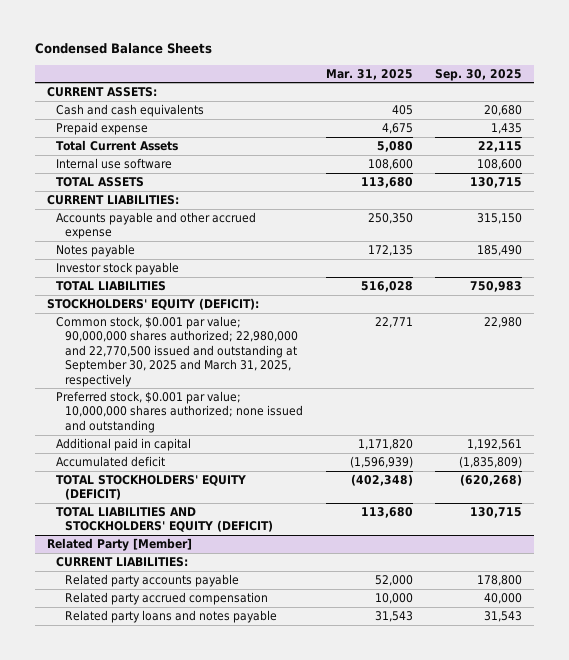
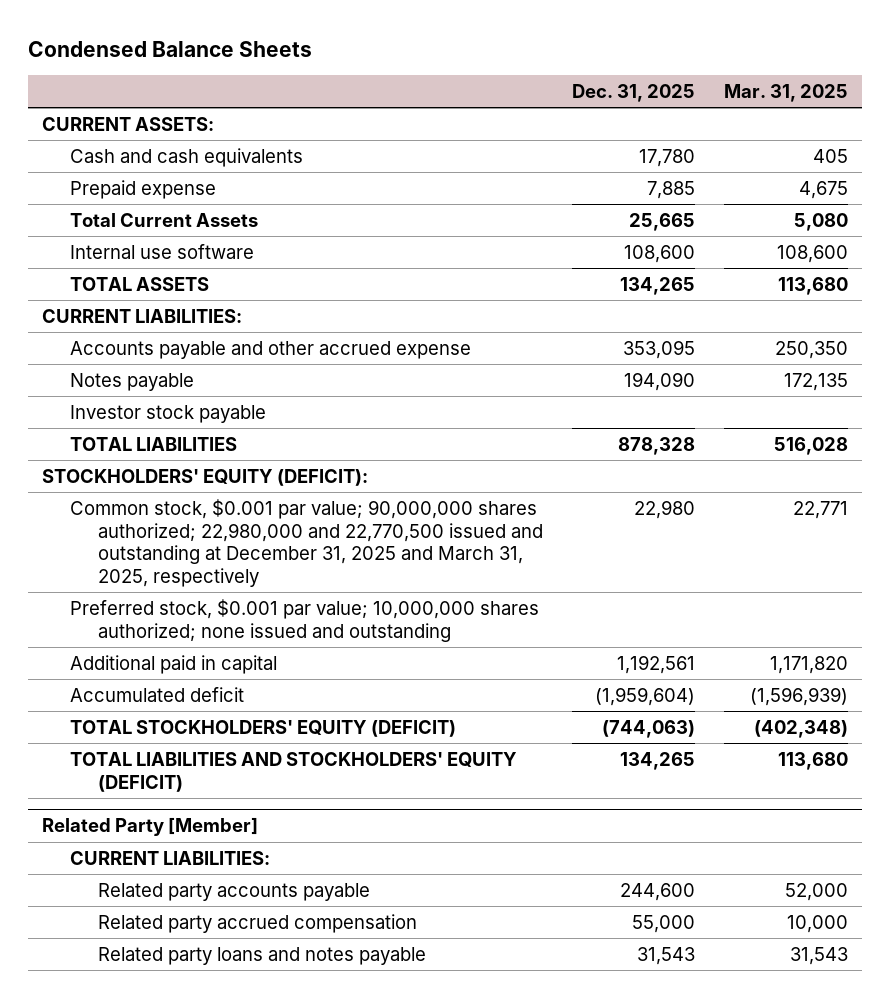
[435,68,523,81] Sep. 30, 2025 -> none
none -> [572,83,696,102] Dec. 31, 2025
[55,316,299,387] Common stock, $0.001 par value; 90,000,000 shares authorized; 22,980,000 and 22,770,500 issued and outstanding at September 30, 2025 and March 31, 2025, respectively -> [70,498,544,587] Common stock, $0.001 par value; 90,000,000 shares authorized; 22,980,000 and 22,770,500 issued and outstanding at December 31, 2025 and March 31, 2025, respectively

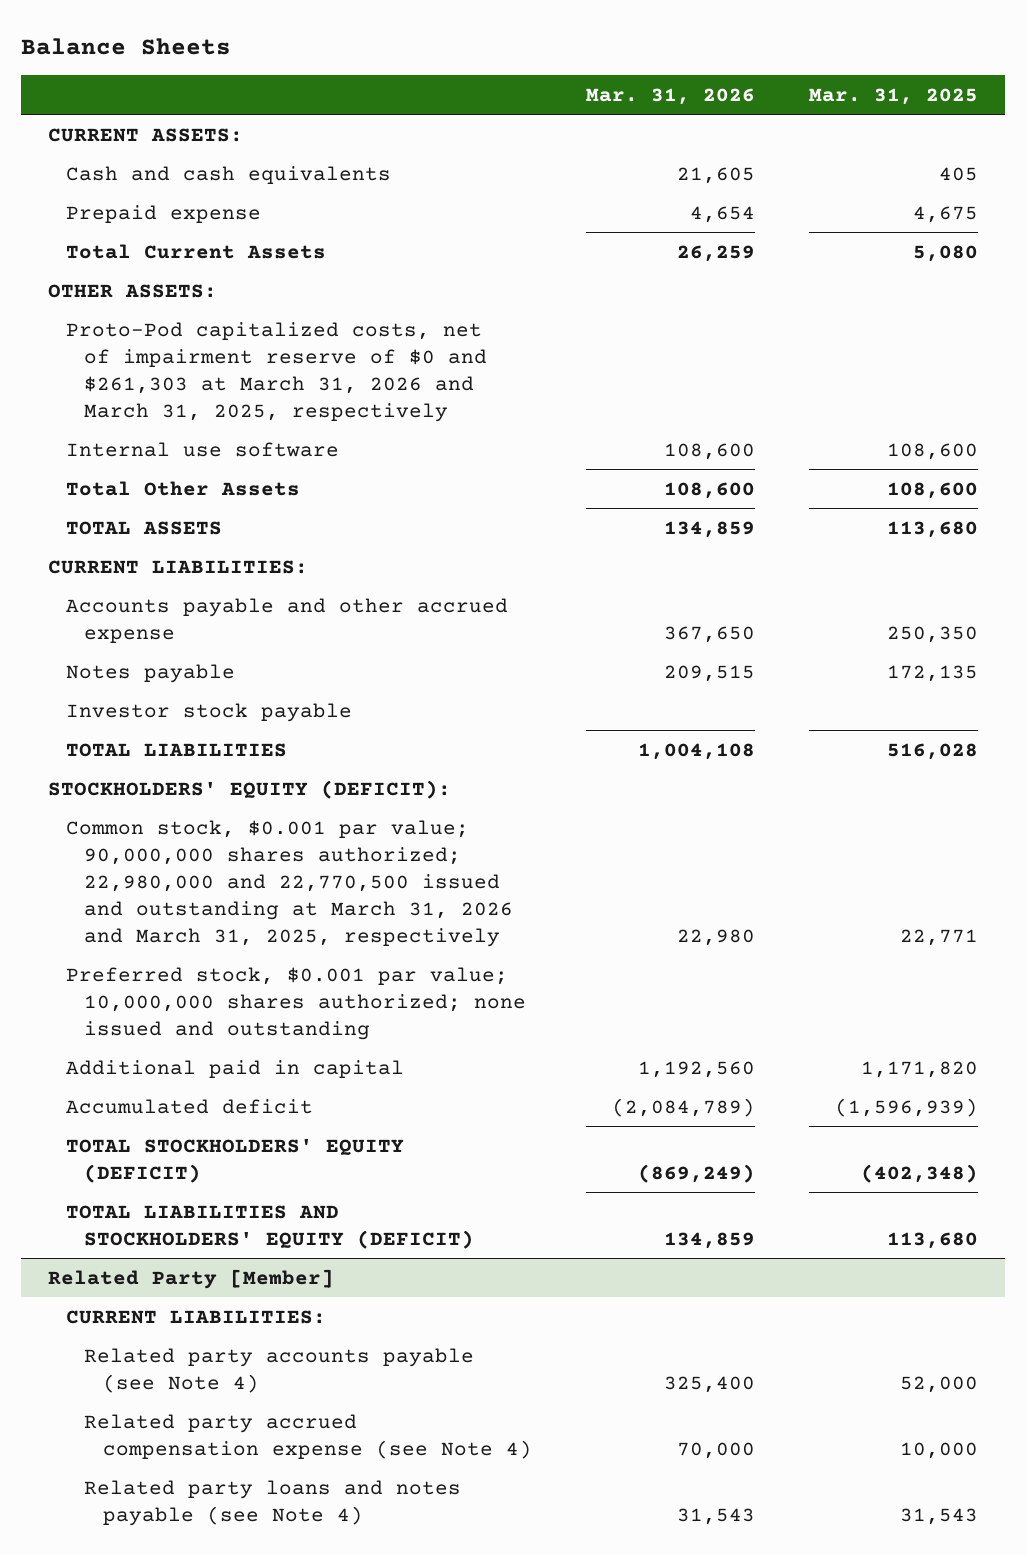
[28,40,313,57] Condensed Balance Sheets -> [20,37,231,55] Balance Sheets
[572,83,696,102] Dec. 31, 2025 -> none
none -> [585,87,755,105] Mar. 31, 2026
none -> [48,283,218,298] OTHER ASSETS:
none -> [66,321,488,422] Proto-Pod capitalized costs, net of impairment reserve of $0 and $261,303 at March 31, 2026 and March 31, 2025, respectively
none -> [66,480,301,496] Total Other Assets
[70,498,544,587] Common stock, $0.001 par value; 90,000,000 shares authorized; 22,980,000 and 22,770,500 issued and outstanding at December 31, 2025 and March 31, 2025, respectively -> [66,819,514,947] Common stock, $0.001 par value; 90,000,000 shares authorized; 22,980,000 and 22,770,500 issued and outstanding at March 31, 2026 and March 31, 2025, respectively
[98,882,371,901] Related party accounts payable -> [84,1347,475,1393] Related party accounts payable (see Note 4)
[98,913,418,933] Related party accrued compensation -> [84,1413,532,1459] Related party accrued compensation expense (see Note 4)
[98,946,427,965] Related party loans and notes payable -> [84,1479,462,1526] Related party loans and notes payable (see Note 4)

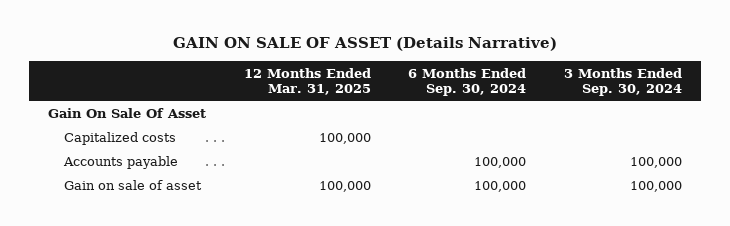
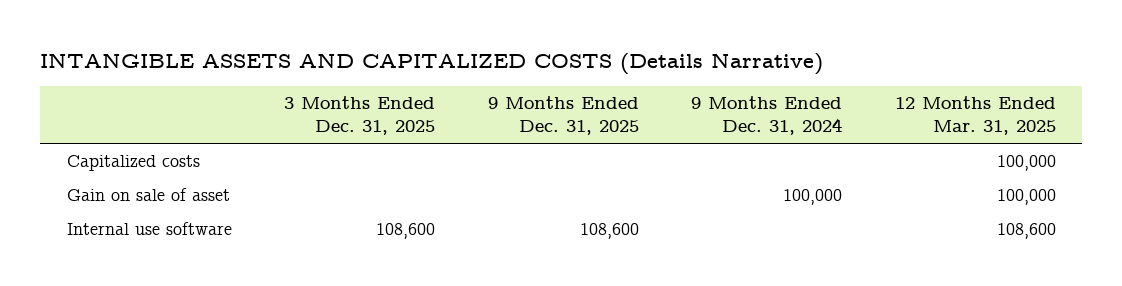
[172,37,557,52] GAIN ON SALE OF ASSET (Details Narrative) -> [40,53,824,76] INTANGIBLE ASSETS AND CAPITALIZED COSTS (Details Narrative)
[408,67,527,96] 6 Months Ended Sep. 30, 2024 -> none
[564,67,683,96] 3 Months Ended Sep. 30, 2024 -> none
none -> [284,96,436,136] 3 Months Ended Dec. 31, 2025
none -> [487,96,639,136] 9 Months Ended Dec. 31, 2025
none -> [691,96,843,136] 9 Months Ended Dec. 31, 2024
[47,107,206,118] Gain On Sale Of Asset -> none
[62,155,178,169] Accounts payable -> none
none -> [66,222,232,236] Internal use software

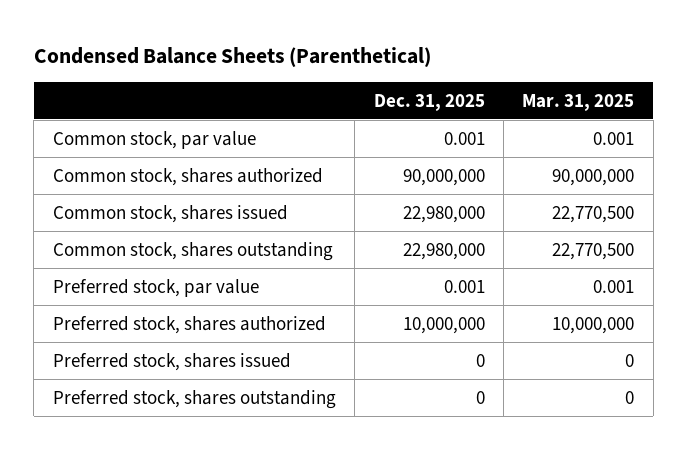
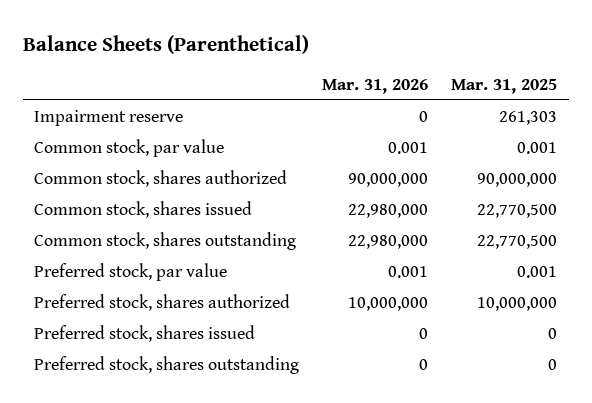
[33,47,431,68] Condensed Balance Sheets (Parenthetical) -> [22,34,309,54] Balance Sheets (Parenthetical)
[373,93,485,111] Dec. 31, 2025 -> none
none -> [322,78,429,94] Mar. 31, 2026
none -> [34,109,184,126] Impairment reserve

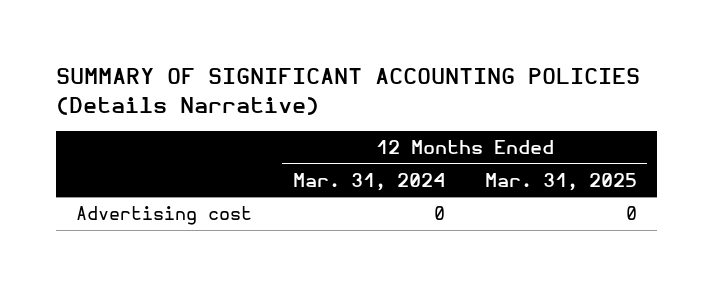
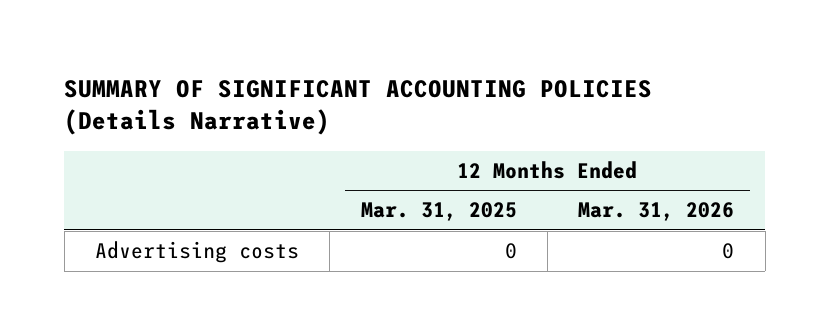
[292,172,445,191] Mar. 31, 2024 -> none
none -> [578,202,735,222] Mar. 31, 2026
[76,206,253,226] Advertising cost -> [94,241,299,264] Advertising costs

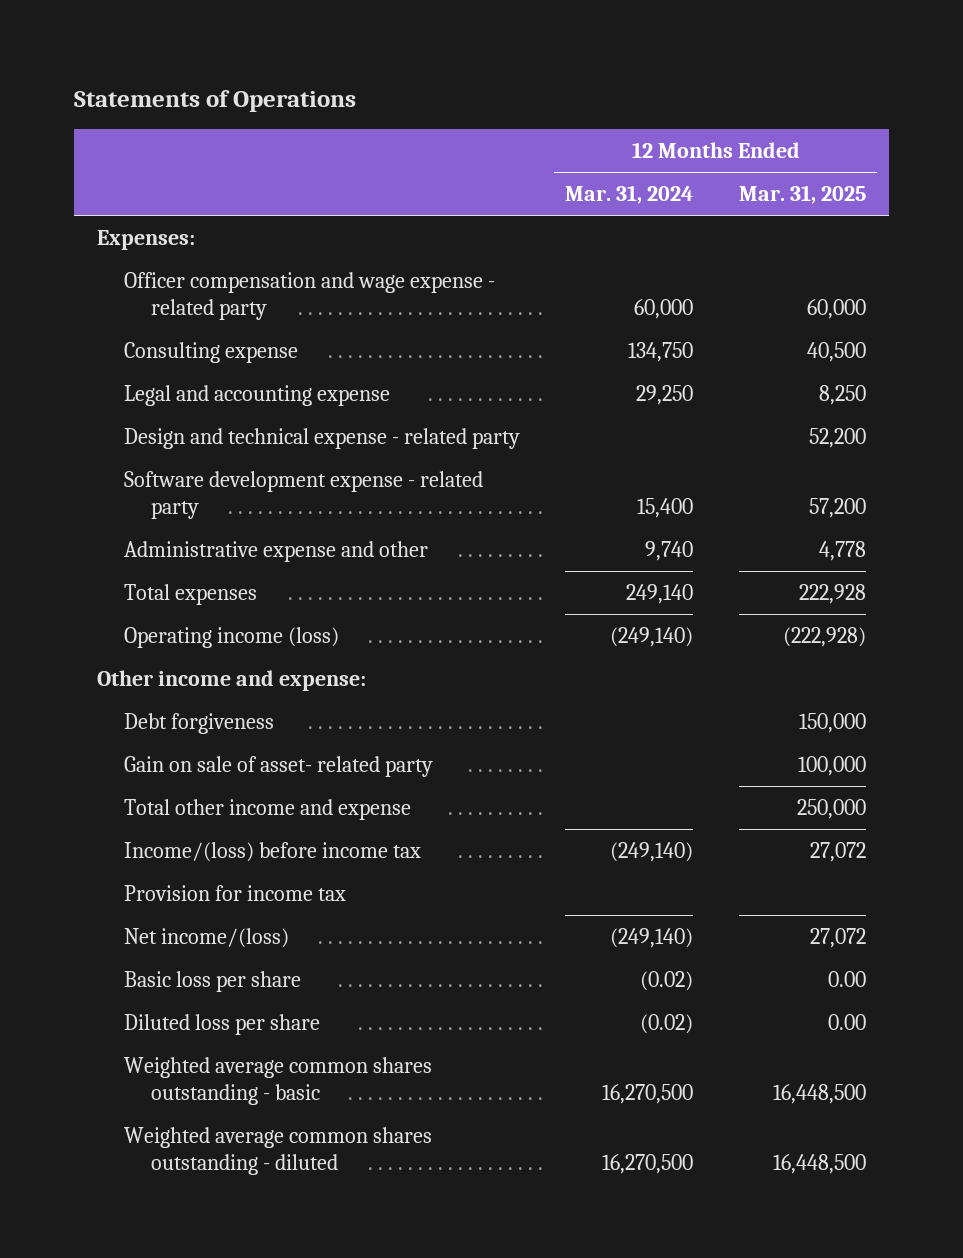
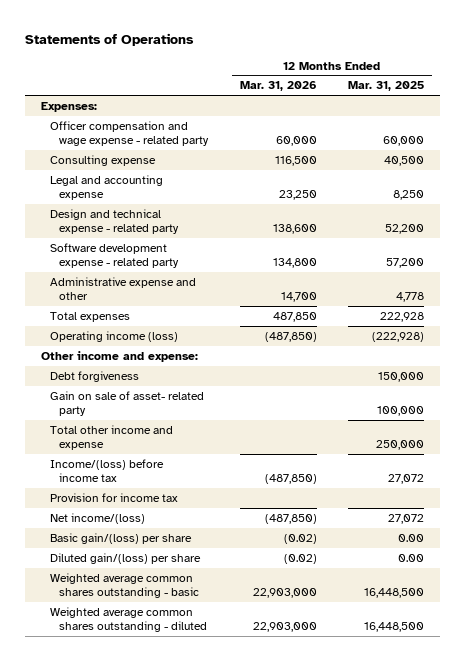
[565,185,694,205] Mar. 31, 2024 -> none
none -> [239,81,317,92] Mar. 31, 2026
[123,970,301,992] Basic loss per share -> [50,532,193,544] Basic gain/(loss) per share
[123,1013,320,1035] Diluted loss per share -> [50,552,202,564] Diluted gain/(loss) per share

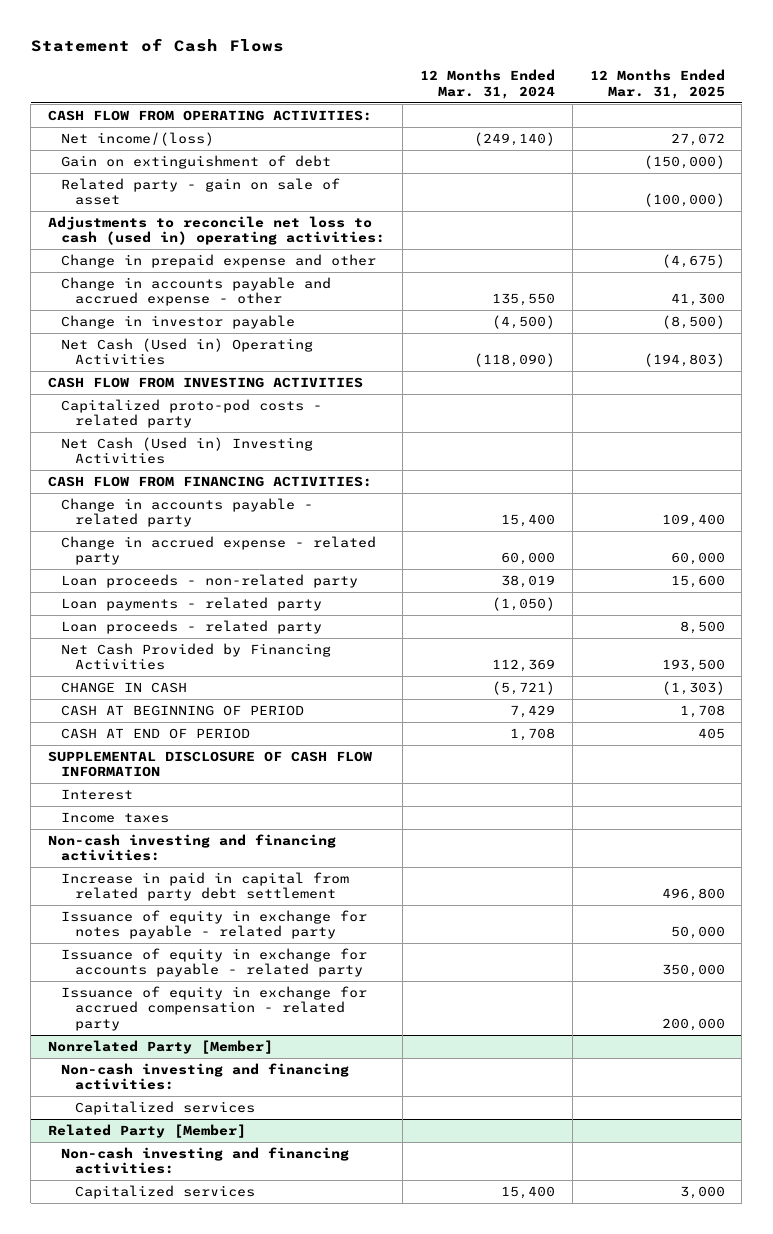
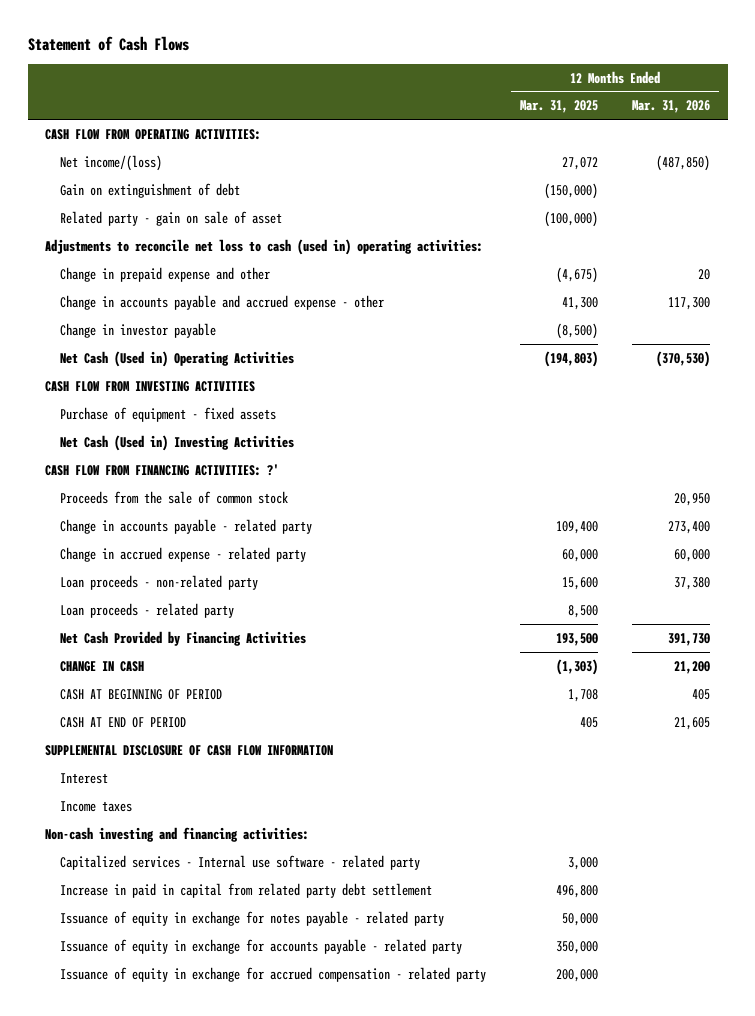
[420,69,556,99] 12 Months Ended Mar. 31, 2024 -> none
none -> [632,100,711,114] Mar. 31, 2026
[61,398,323,429] Capitalized proto-pod costs - related party -> [59,406,276,422] Purchase of equipment - fixed assets
[48,475,373,487] CASH FLOW FROM FINANCING ACTIVITIES: -> [45,463,280,476] CASH FLOW FROM FINANCING ACTIVITIES: ?'
none -> [59,490,288,504] Proceeds from the sale of common stock
[61,596,323,611] Loan payments - related party -> none
none -> [59,854,420,870] Capitalized services - Internal use software - related party
[48,1039,274,1054] Nonrelated Party [Member] -> none
[61,1062,350,1091] Non-cash investing and financing activities: -> none
[74,1100,255,1115] Capitalized services -> none
[48,1123,247,1138] Related Party [Member] -> none
[61,1146,350,1175] Non-cash investing and financing activities: -> none
[74,1184,255,1199] Capitalized services -> none

